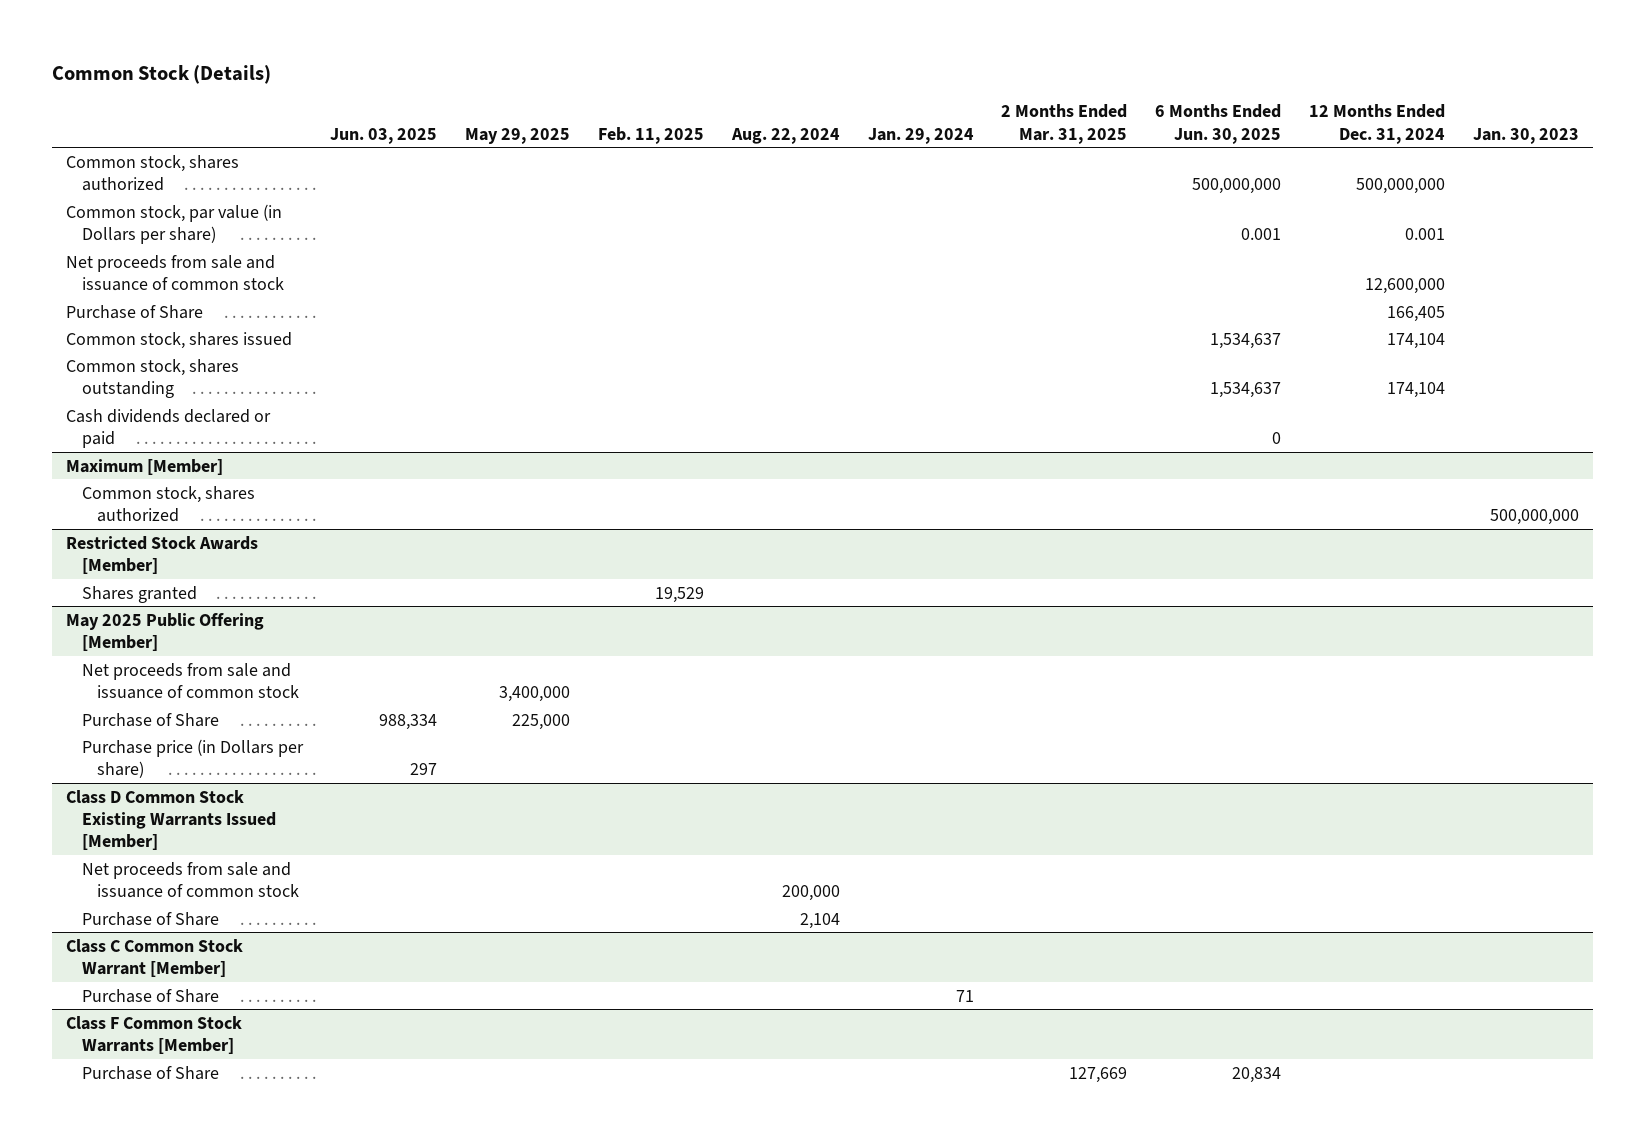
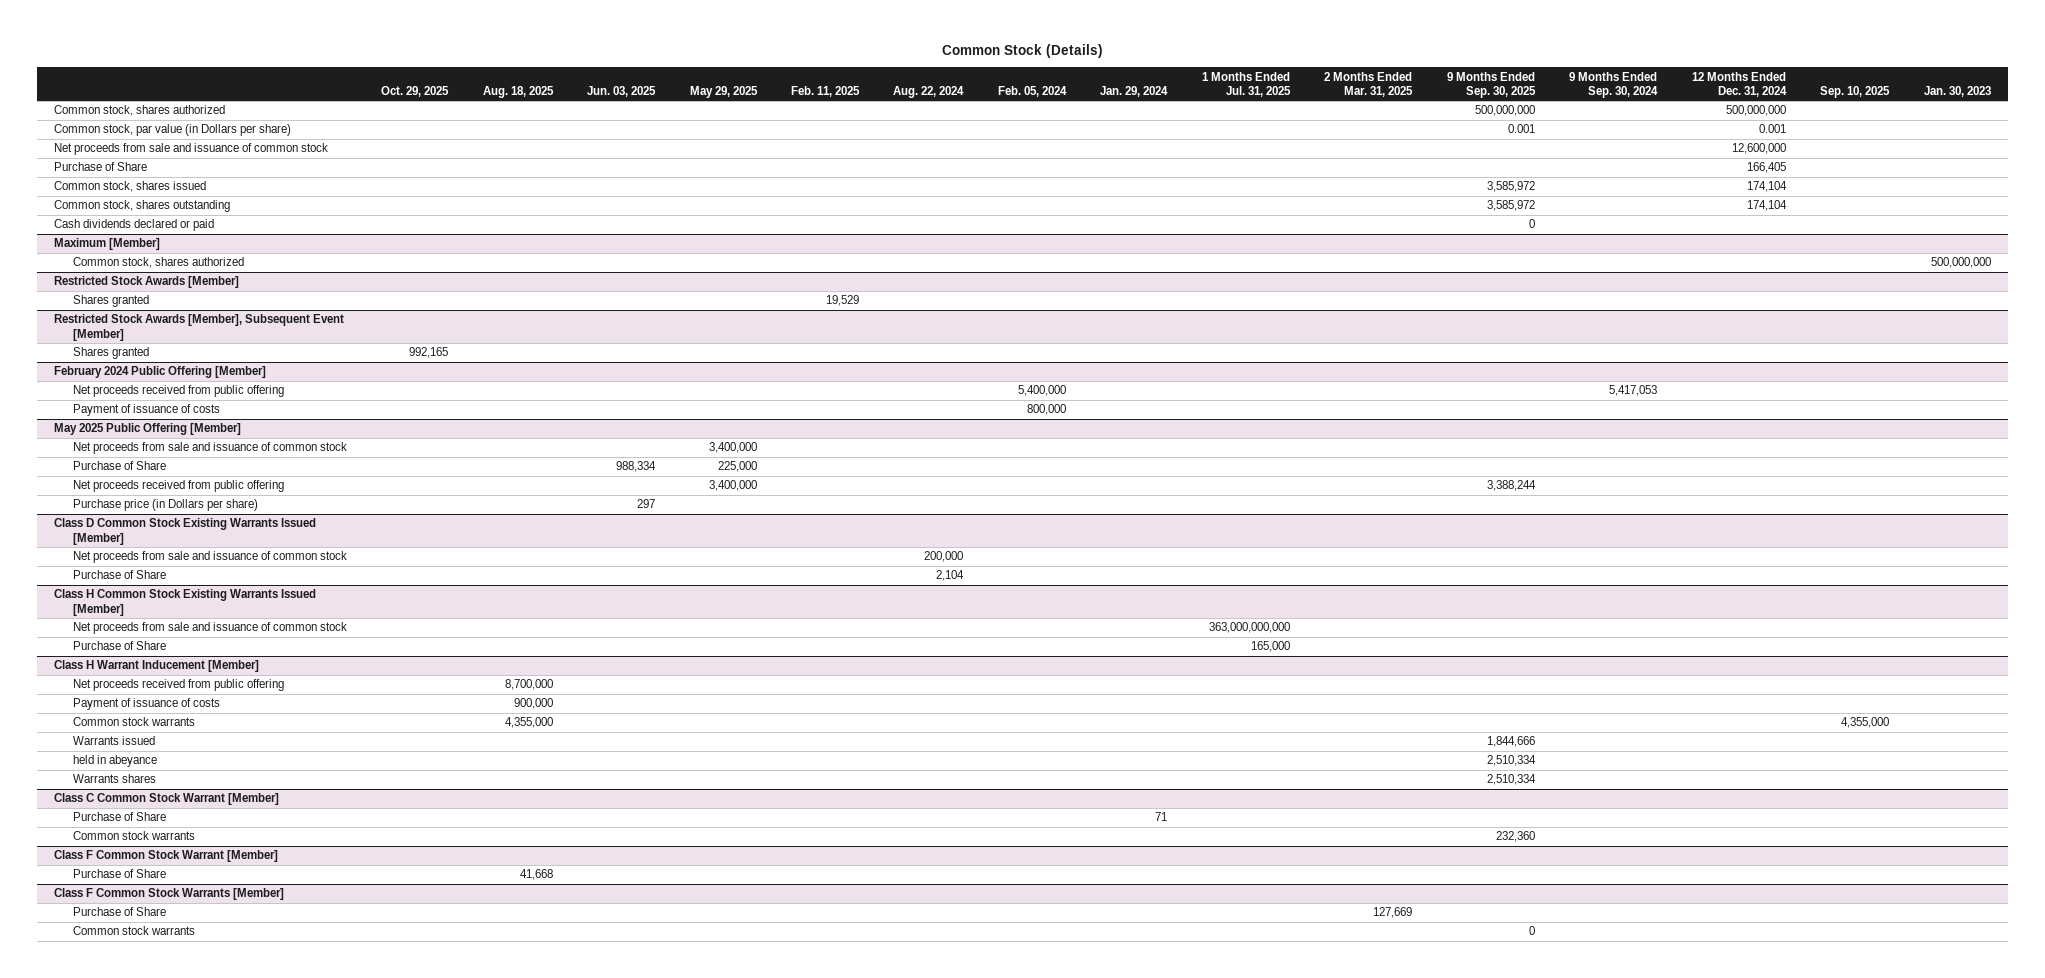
[1155,104,1282,144] 6 Months Ended Jun. 30, 2025 -> none
none -> [381,86,450,98] Oct. 29, 2025
none -> [482,86,554,99] Aug. 18, 2025
none -> [997,86,1067,98] Feb. 05, 2024
none -> [1201,71,1291,98] 1 Months Ended Jul. 31, 2025
none -> [1446,71,1536,99] 9 Months Ended Sep. 30, 2025
none -> [1569,71,1659,99] 9 Months Ended Sep. 30, 2024
none -> [1820,86,1891,99] Sep. 10, 2025
none -> [54,314,345,341] Restricted Stock Awards [Member], Subsequent Event [Member]
none -> [72,347,149,360] Shares granted
none -> [54,366,267,379] February 2024 Public Offering [Member]
none -> [72,385,284,398] Net proceeds received from public offering
none -> [72,404,220,417] Payment of issuance of costs
none -> [72,480,284,493] Net proceeds received from public offering
none -> [54,589,317,616] Class H Common Stock Existing Warrants Issued [Member]
none -> [72,622,347,635] Net proceeds from sale and issuance of common stock
none -> [72,641,166,651] Purchase of Share
none -> [54,660,260,673] Class H Warrant Inducement [Member]
none -> [72,679,284,692] Net proceeds received from public offering
none -> [72,698,220,711] Payment of issuance of costs
none -> [72,717,195,727] Common stock warrants
none -> [72,736,155,746] Warrants issued
none -> [72,755,157,768] held in abeyance
none -> [72,774,156,784] Warrants shares
none -> [72,831,195,841] Common stock warrants
none -> [54,850,279,863] Class F Common Stock Warrant [Member]
none -> [72,869,166,879] Purchase of Share
none -> [72,926,195,936] Common stock warrants

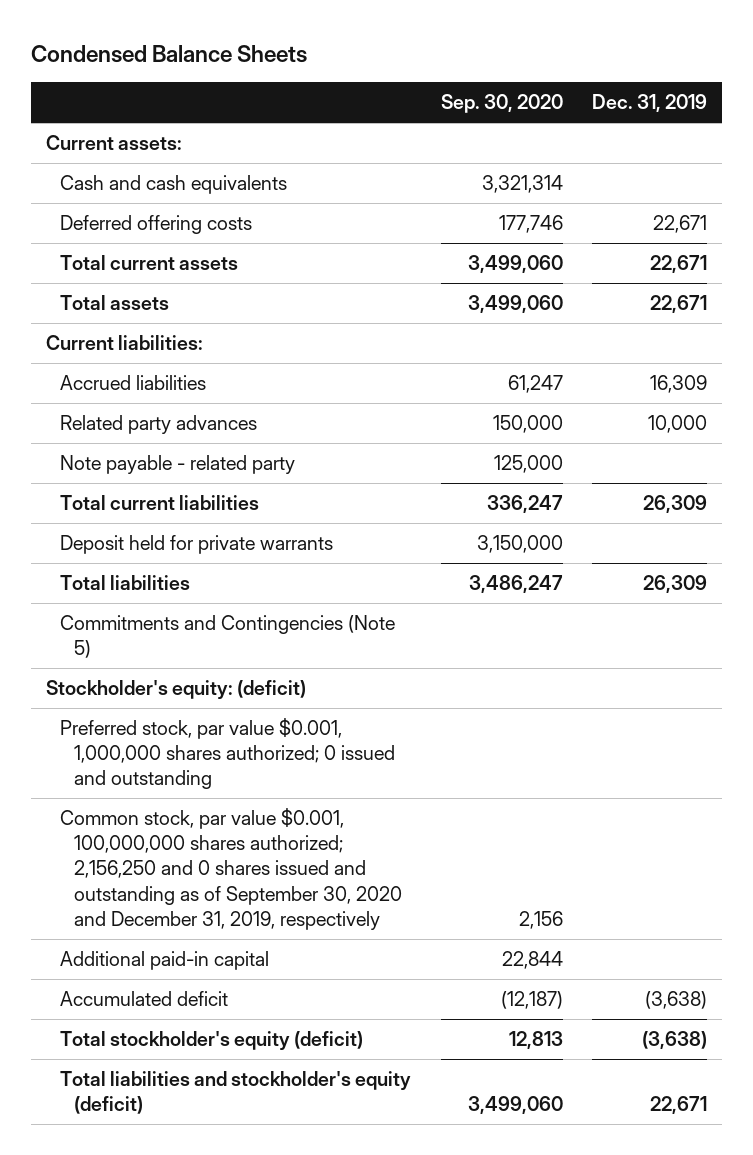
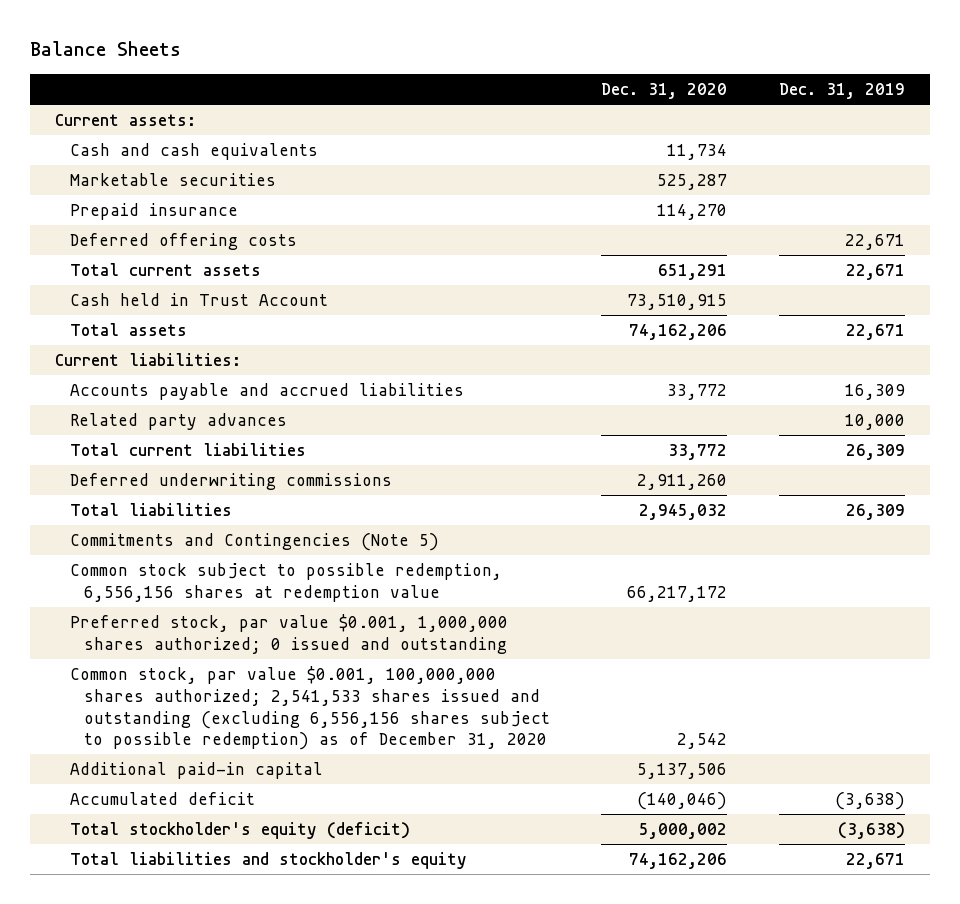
[31,45,308,64] Condensed Balance Sheets -> [29,41,181,57] Balance Sheets
[440,94,563,114] Sep. 30, 2020 -> none
none -> [601,82,728,99] Dec. 31, 2020
none -> [69,173,276,187] Marketable securities
none -> [69,203,238,221] Prepaid insurance
none -> [69,293,328,307] Cash held in Trust Account
[60,375,207,391] Accrued liabilities -> [69,383,464,401] Accounts payable and accrued liabilities
[60,455,296,475] Note payable - related party -> none
[60,535,334,555] Deposit held for private warrants -> none
none -> [69,473,392,491] Deferred underwriting commissions
[46,680,307,700] Stockholder's equity: (deficit) -> none
none -> [69,563,502,602] Common stock subject to possible redemption, 6,556,156 shares at redemption value
[60,808,403,930] Common stock, par value $0.001, 100,000,000 shares authorized; 2,156,250 and 0 shares issued and outstanding as of September 30, 2020 and December 31, 2019, respectively -> [69,666,551,751] Common stock, par value $0.001, 100,000,000 shares authorized; 2,541,533 shares issued and outstanding (excluding 6,556,156 shares subject to possible redemption) as of December 31, 2020
[60,1071,412,1115] Total liabilities and stockholder's equity (deficit) -> [69,852,467,870] Total liabilities and stockholder's equity

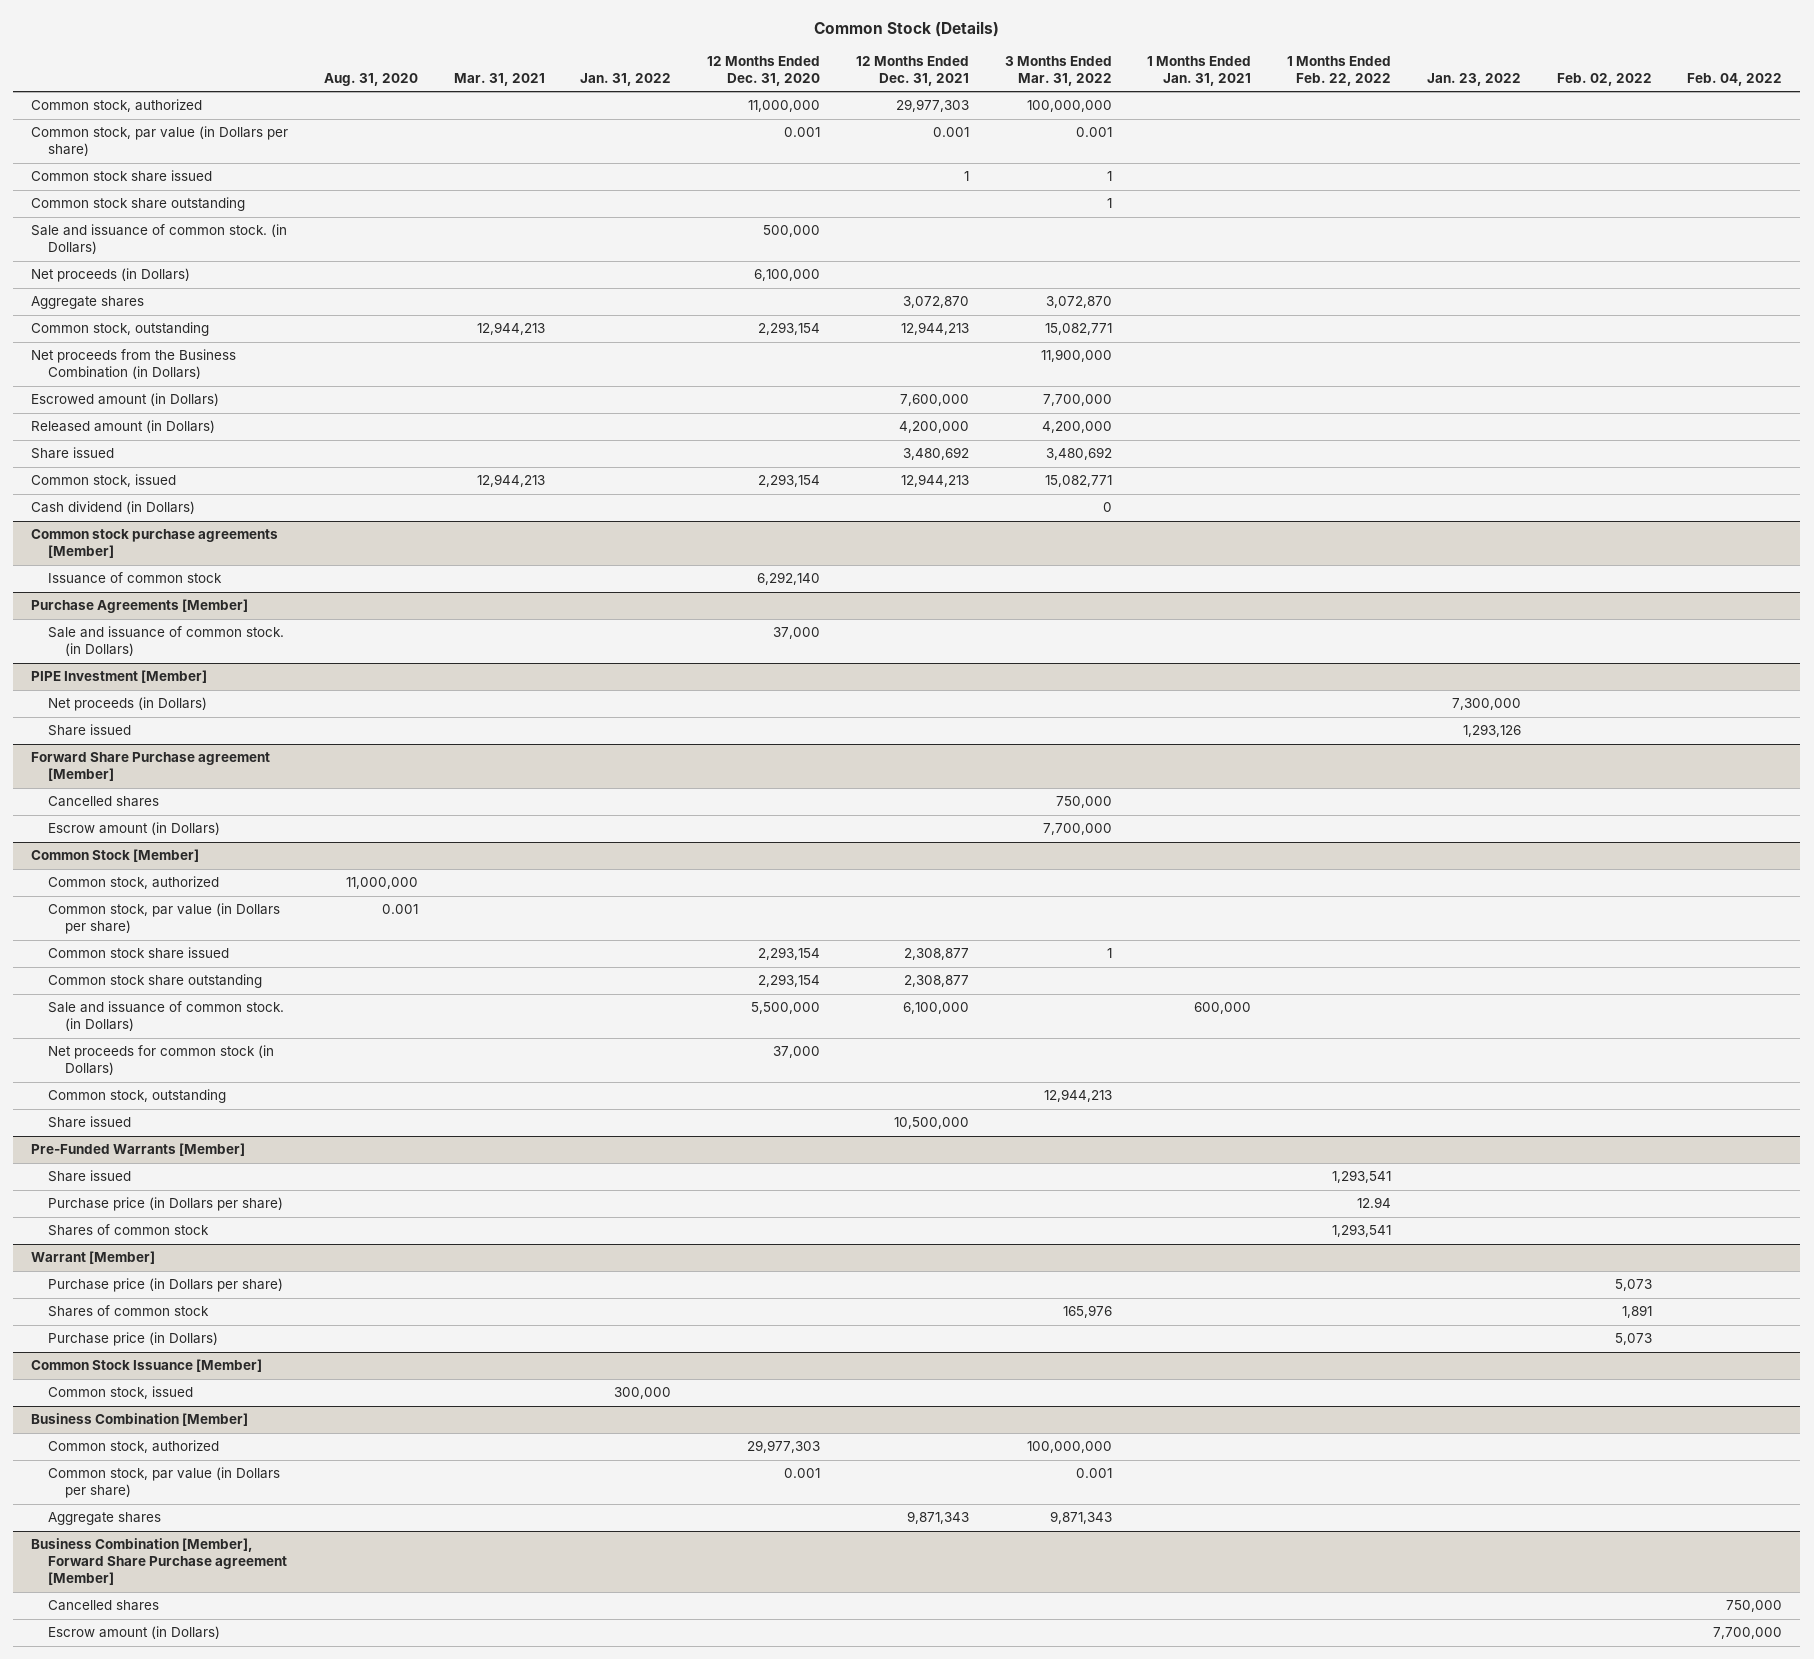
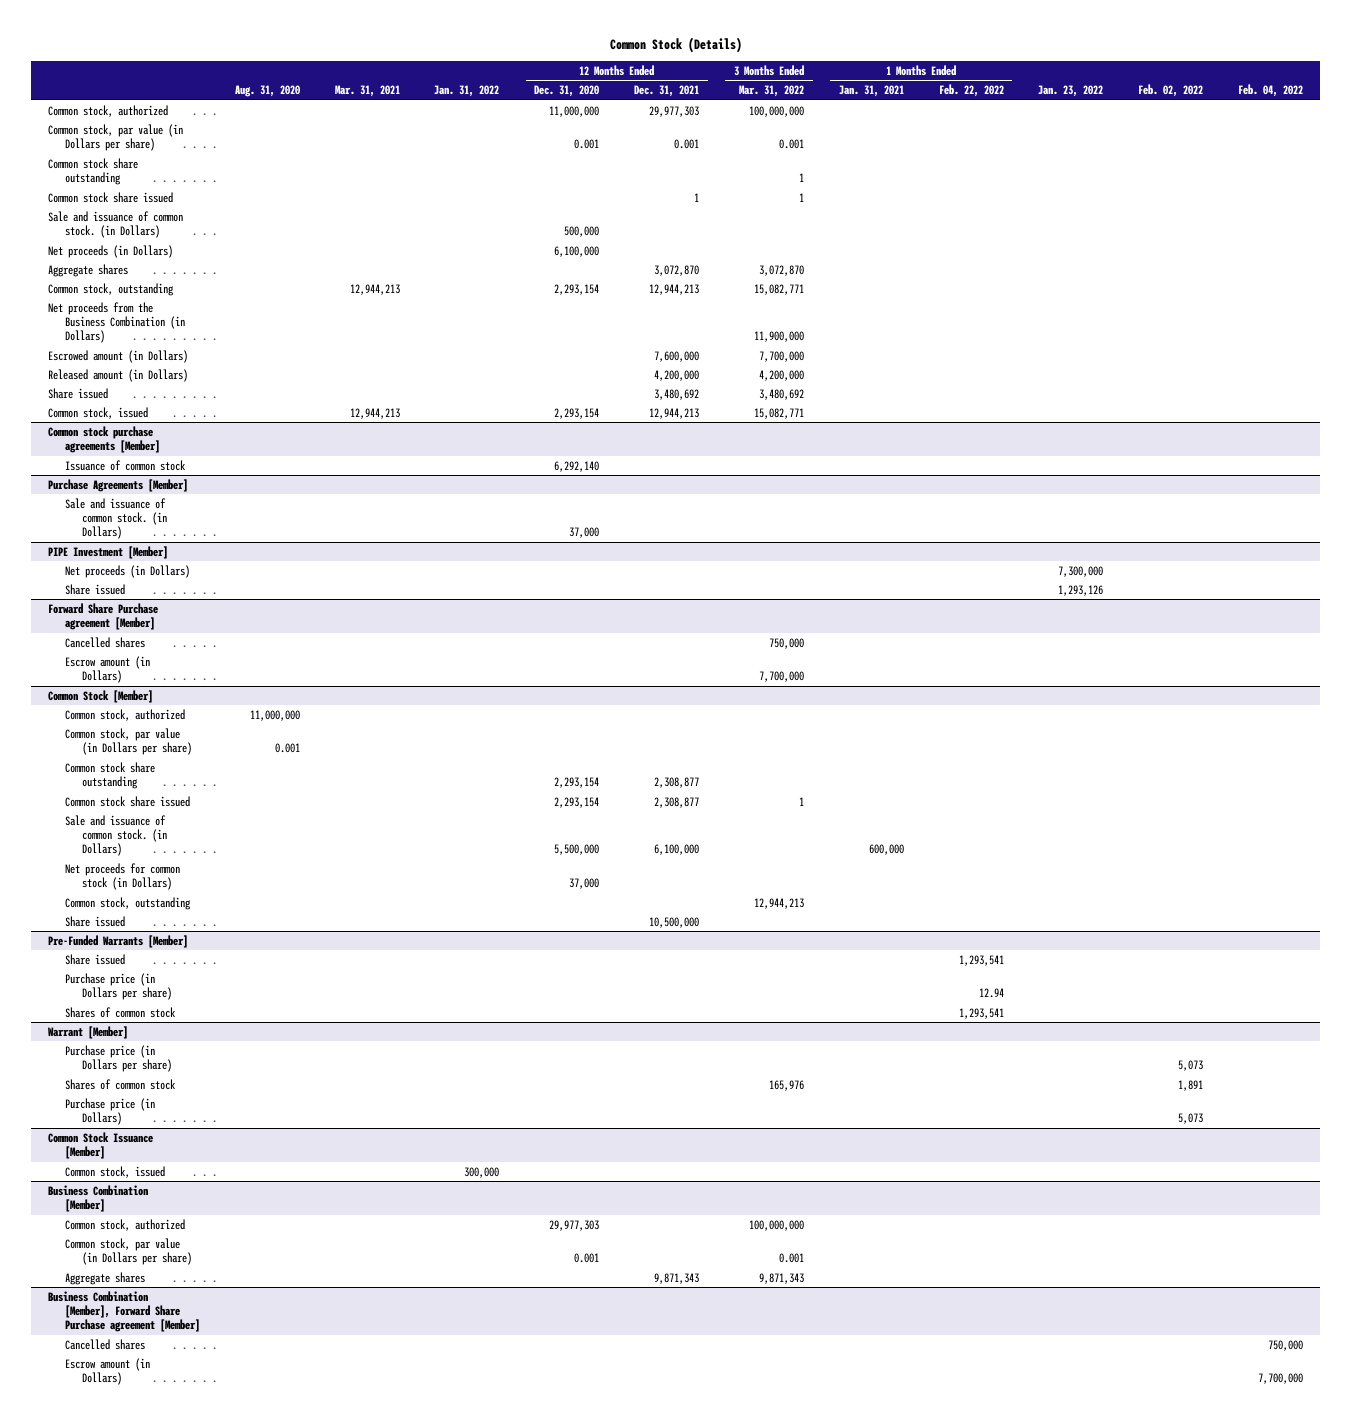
[31,170,213,183] Common stock share issued -> [48,191,174,203] Common stock share issued
[31,501,196,515] Cash dividend (in Dollars) -> none
[47,947,229,960] Common stock share issued -> [65,795,191,807] Common stock share issued

